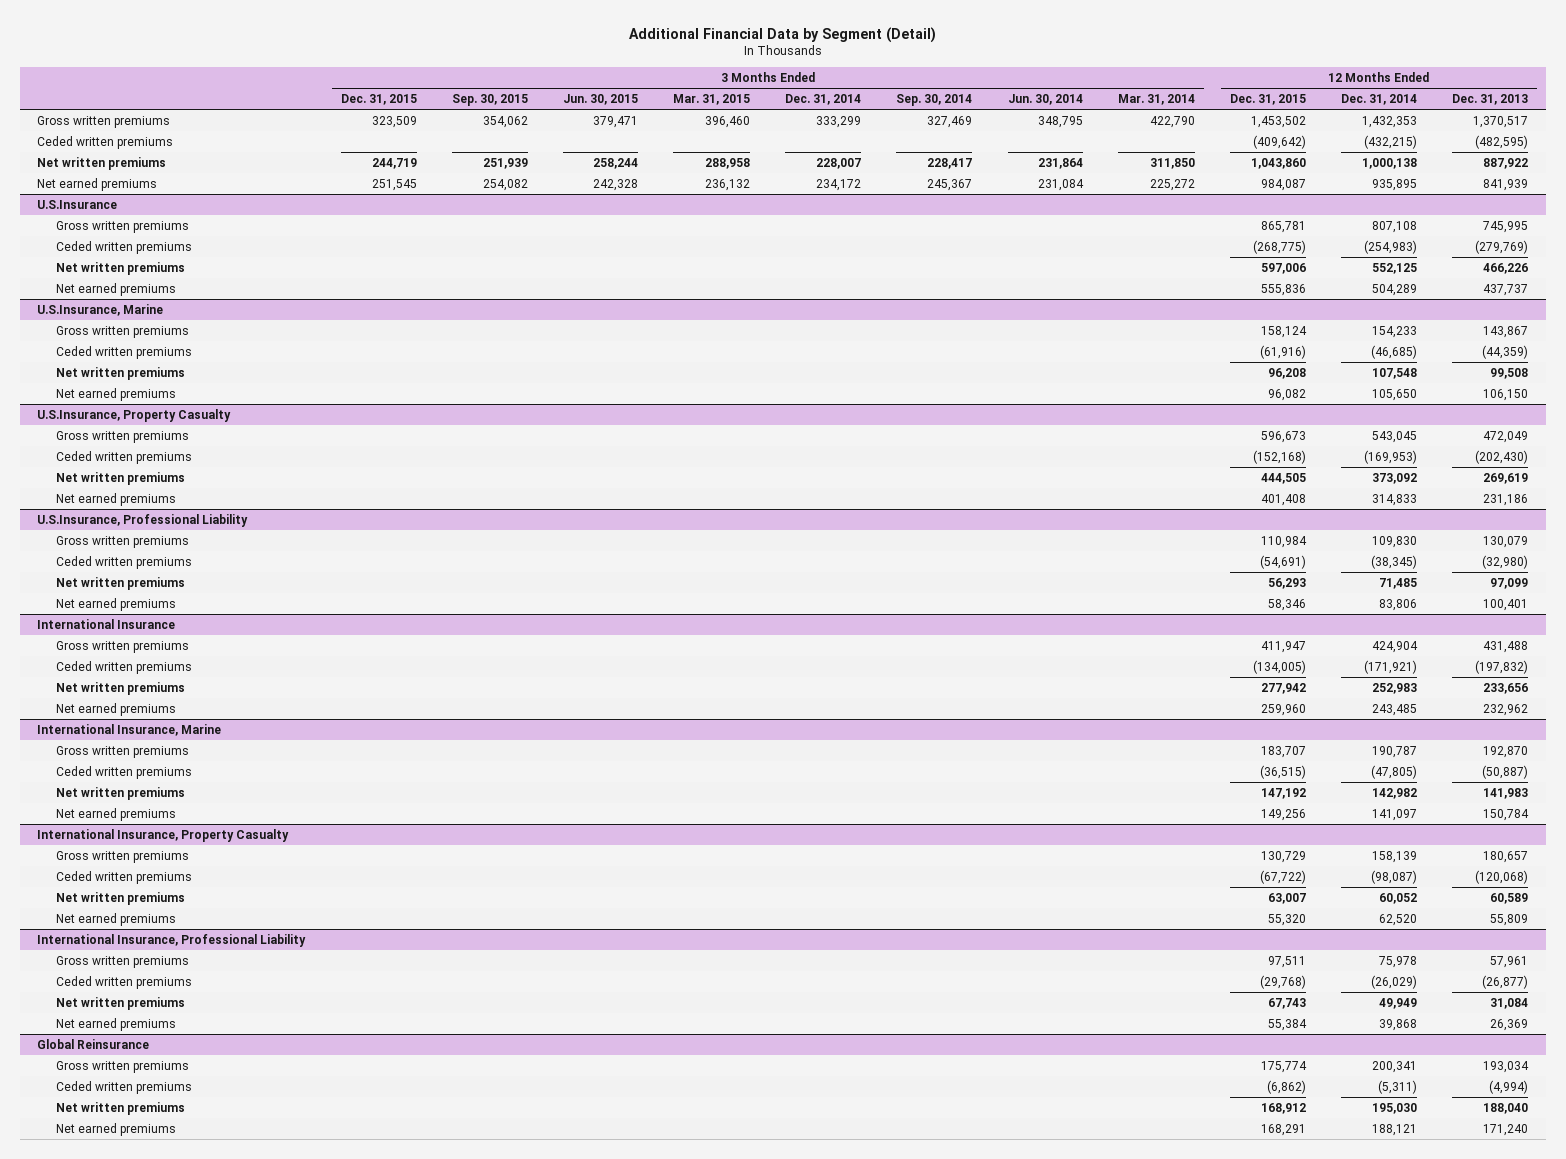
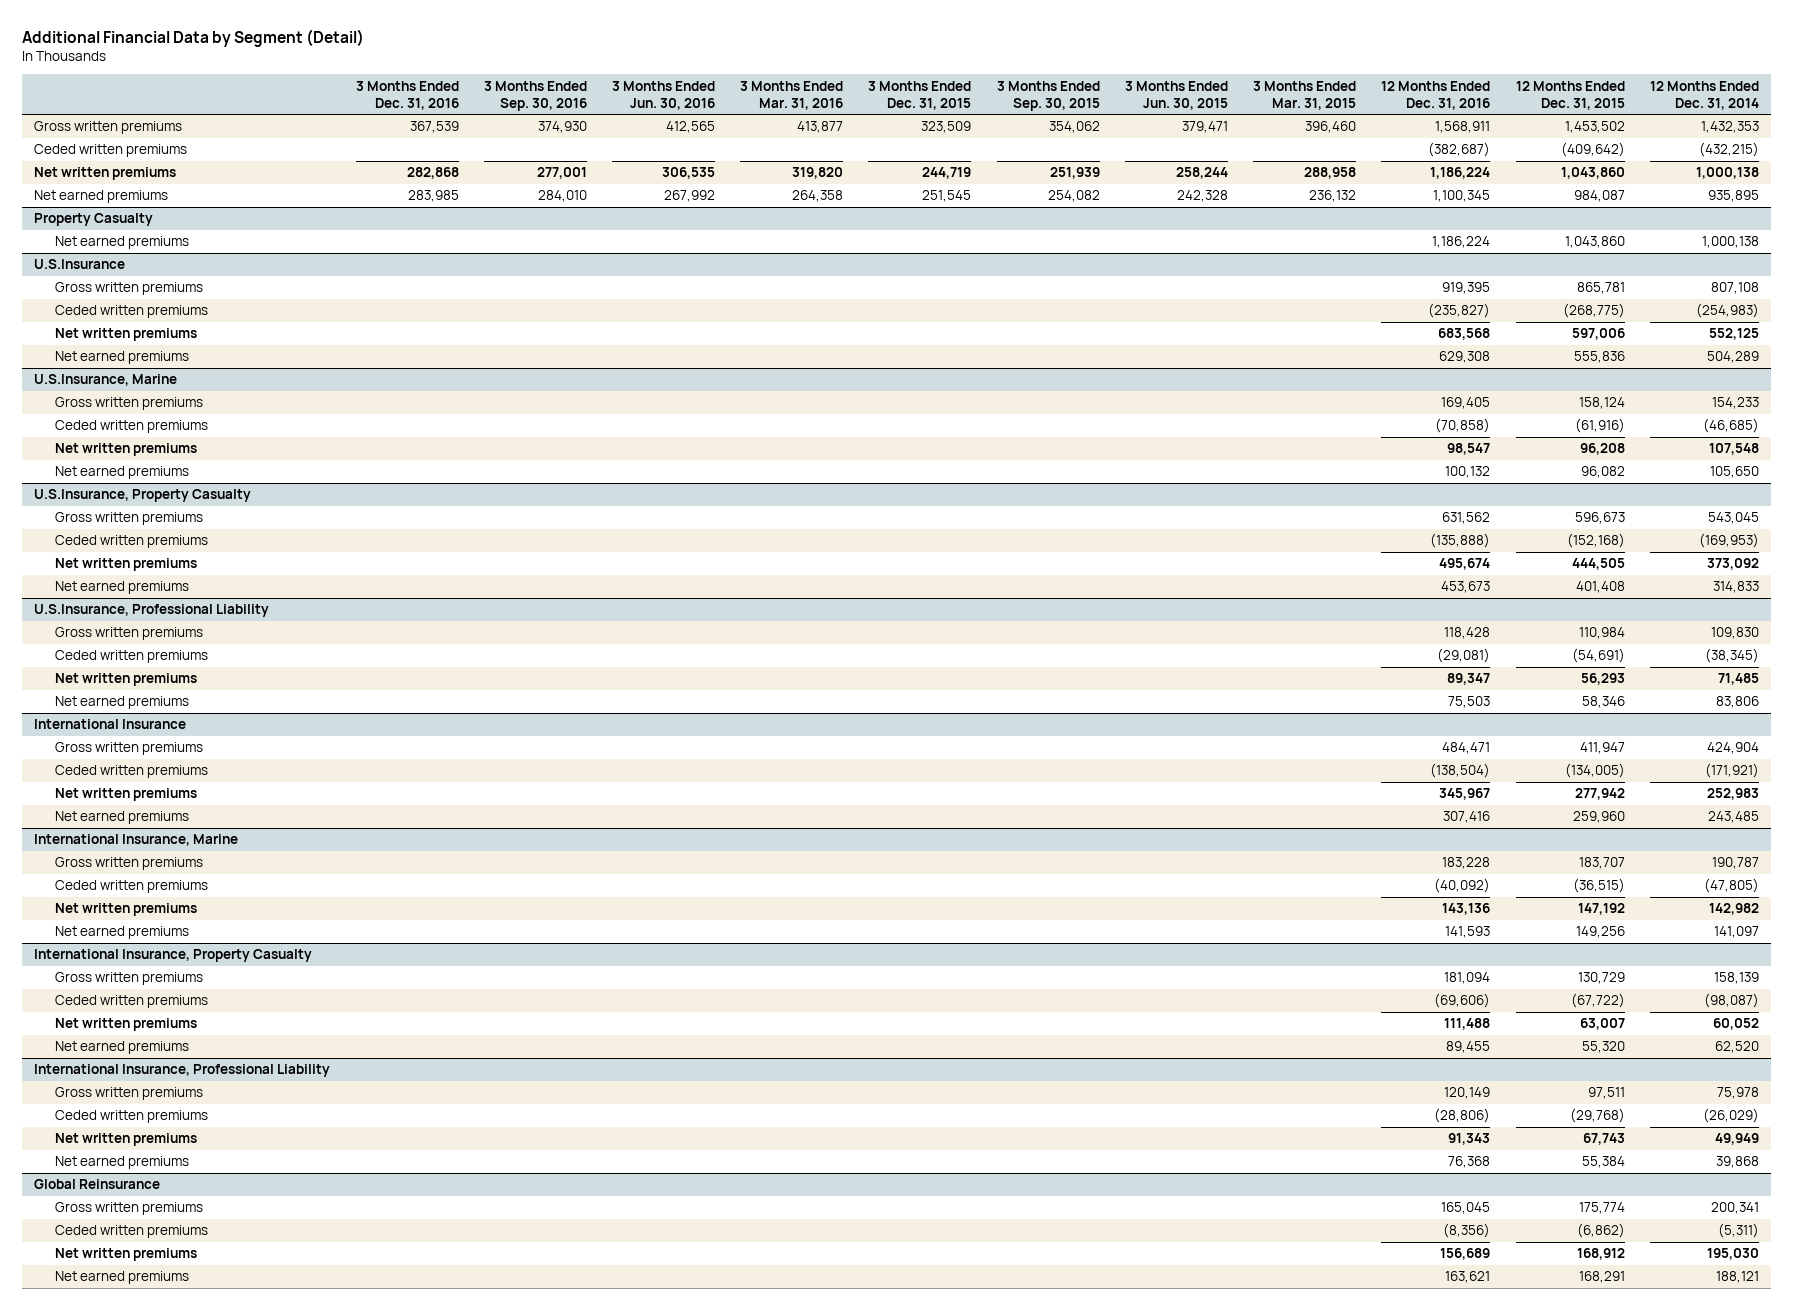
[785,94,862,106] Dec. 31, 2014 -> none
[896,94,973,107] Sep. 30, 2014 -> none
[1007,94,1083,106] Jun. 30, 2014 -> none
[1117,94,1195,106] Mar. 31, 2014 -> none
[1452,94,1529,106] Dec. 31, 2013 -> none
none -> [355,80,459,110] 3 Months Ended Dec. 31, 2016
none -> [483,80,587,111] 3 Months Ended Sep. 30, 2016
none -> [612,80,716,110] 3 Months Ended Jun. 30, 2016
none -> [740,80,844,110] 3 Months Ended Mar. 31, 2016
none -> [1381,80,1491,110] 12 Months Ended Dec. 31, 2016
none -> [34,213,154,227] Property Casualty
none -> [55,236,190,250] Net earned premiums

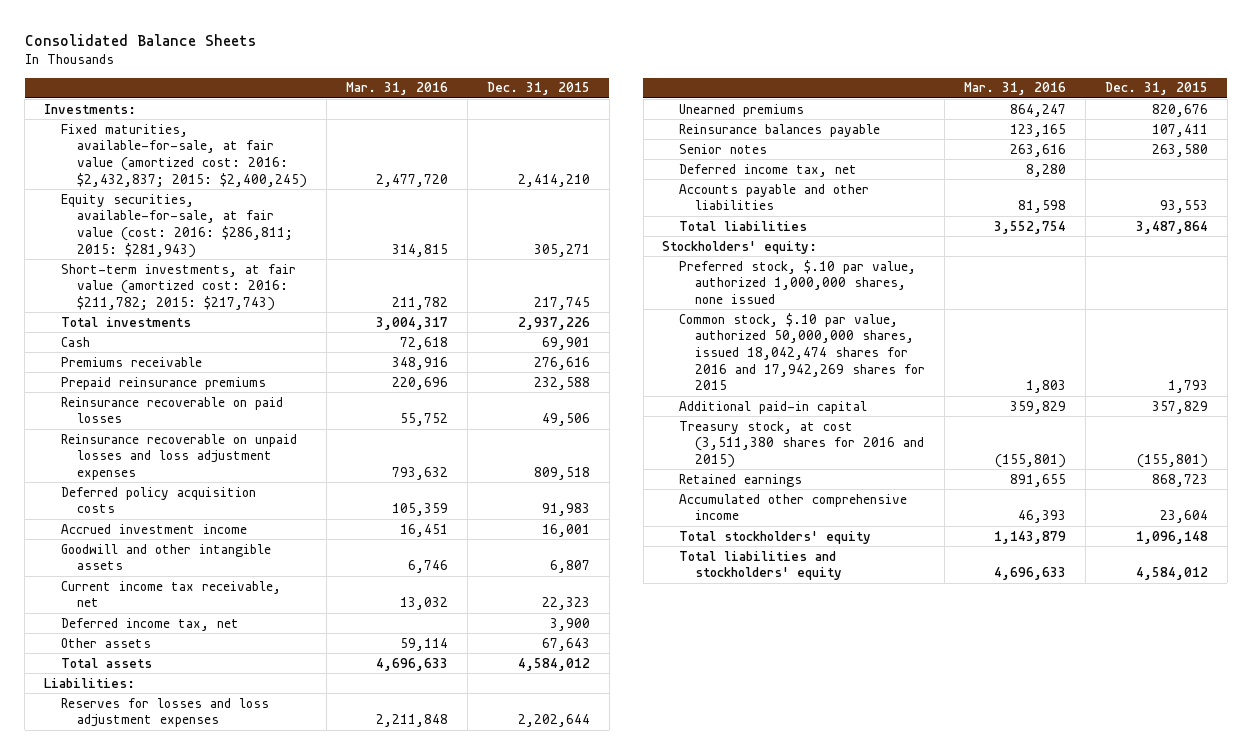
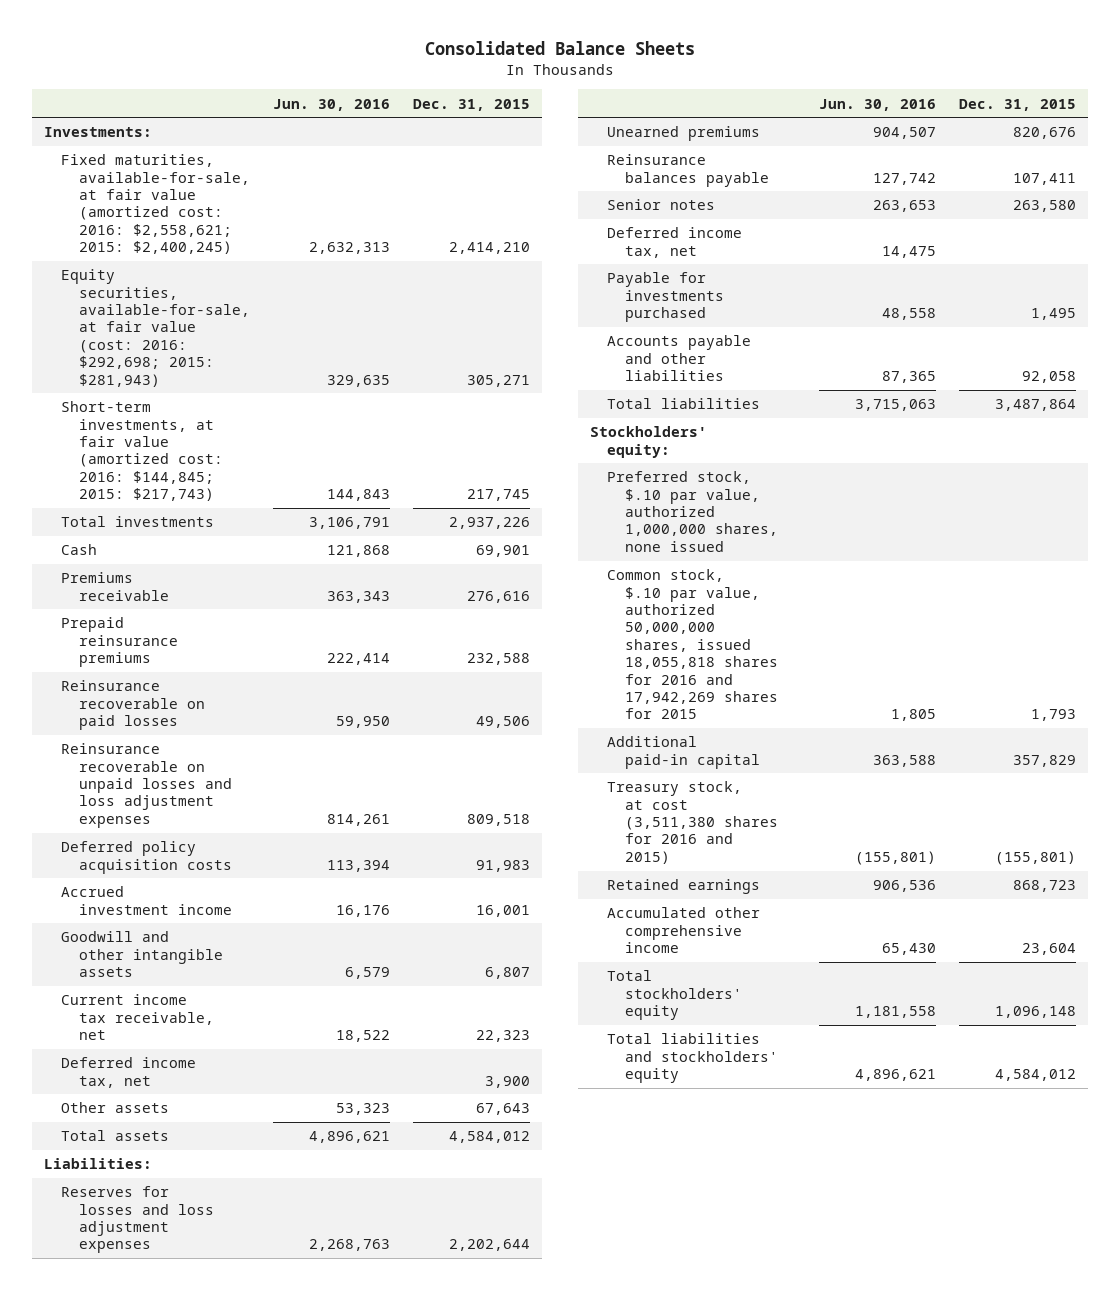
[345,82,448,96] Mar. 31, 2016 -> none
none -> [272,98,390,111] Jun. 30, 2016
[60,123,308,188] Fixed maturities, available-for-sale, at fair value (amortized cost: 2016: $2,432,837; 2015: $2,400,245) -> [61,154,250,255] Fixed maturities, available-for-sale, at fair value (amortized cost: 2016: $2,558,621; 2015: $2,400,245)
[60,193,294,258] Equity securities, available-for-sale, at fair value (cost: 2016: $286,811; 2015: $281,943) -> [61,269,250,387] Equity securities, available-for-sale, at fair value (cost: 2016: $292,698; 2015: $281,943)
[60,263,296,312] Short-term investments, at fair value (amortized cost: 2016: $211,782; 2015: $217,743) -> [61,401,223,502] Short-term investments, at fair value (amortized cost: 2016: $144,845; 2015: $217,743)
none -> [607,272,724,323] Payable for investments purchased
[1159,200,1208,214] 93,553 -> [1021,371,1076,384] 92,058
[678,312,926,391] Common stock, $.10 par value, authorized 50,000,000 shares, issued 18,042,474 shares for 2016 and 17,942,269 shares for 2015 -> [607,569,778,720] Common stock, $.10 par value, authorized 50,000,000 shares, issued 18,055,818 shares for 2016 and 17,942,269 shares for 2015

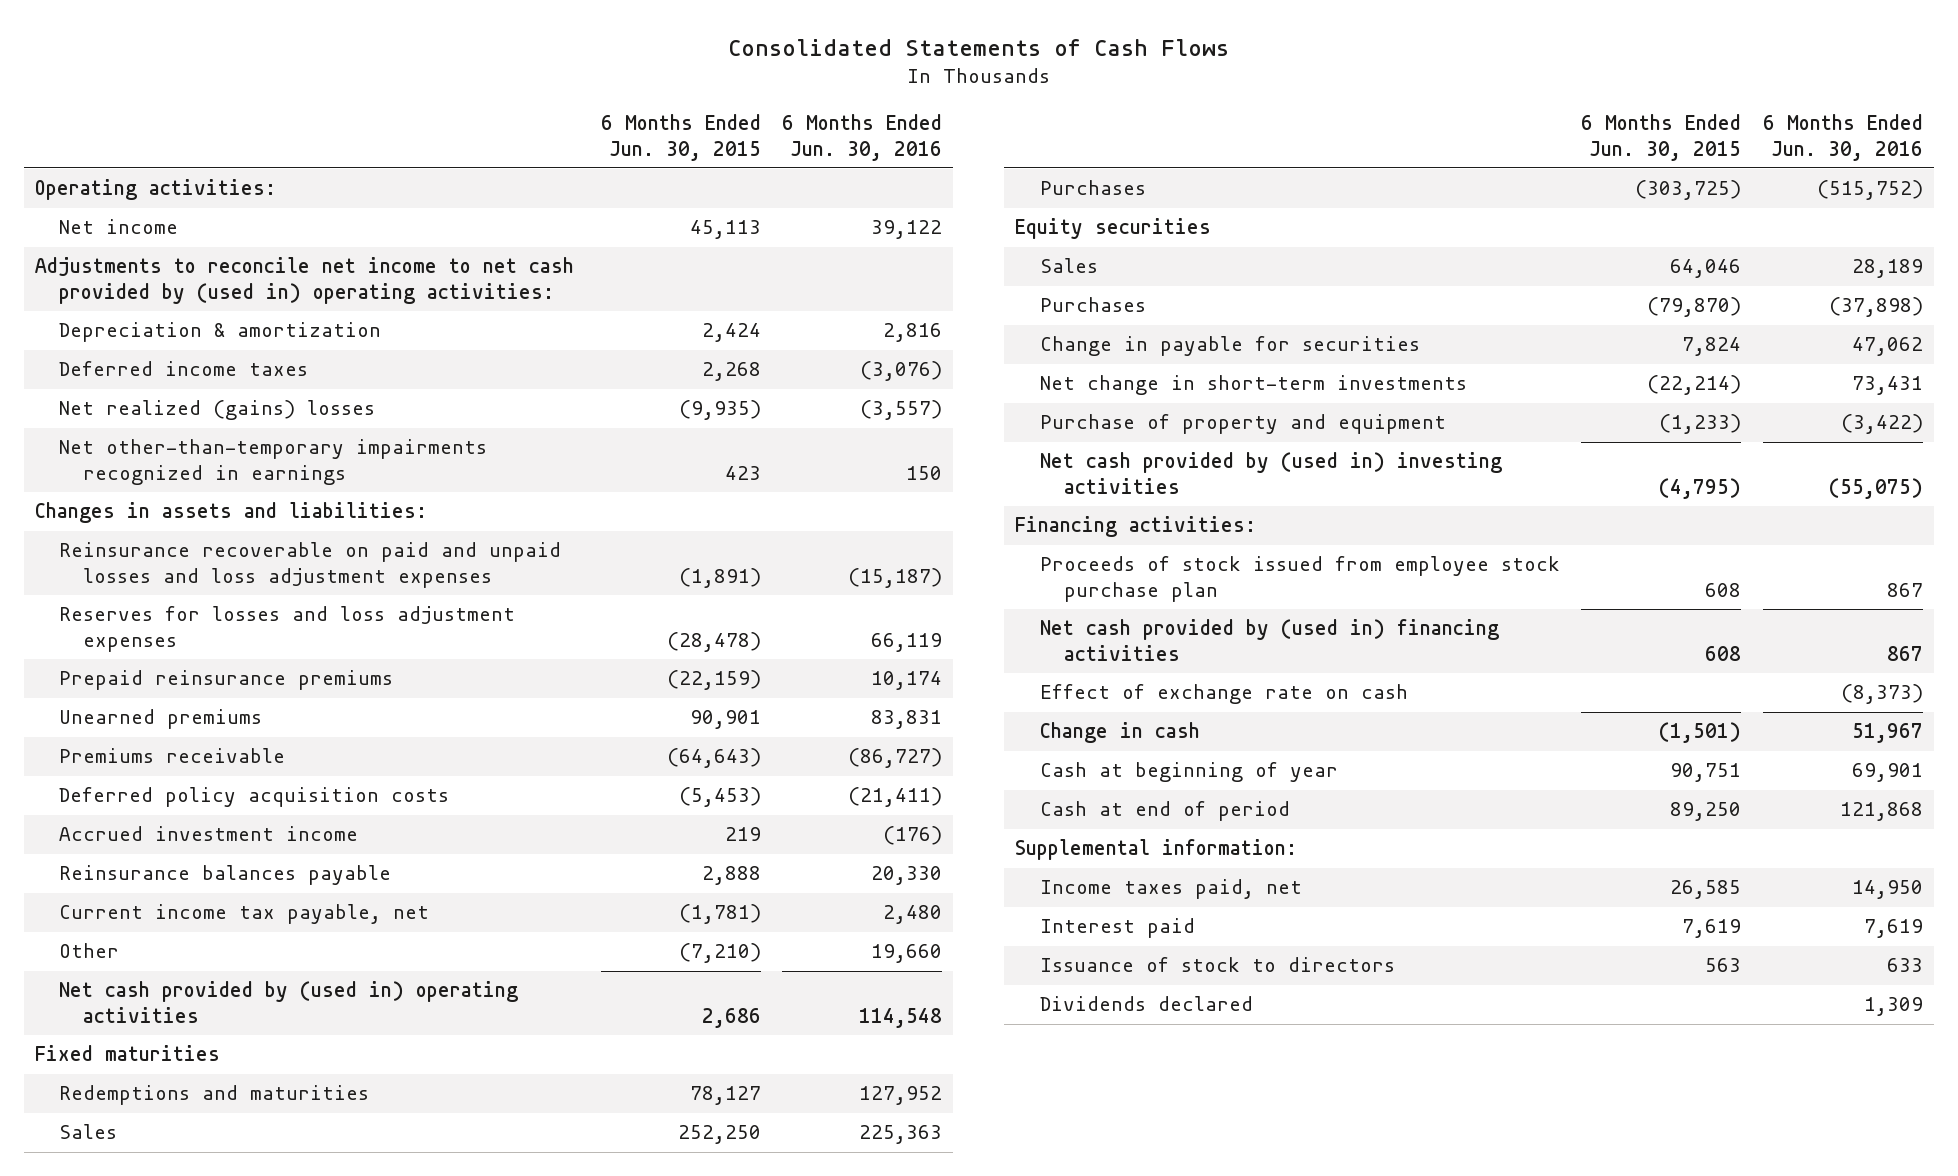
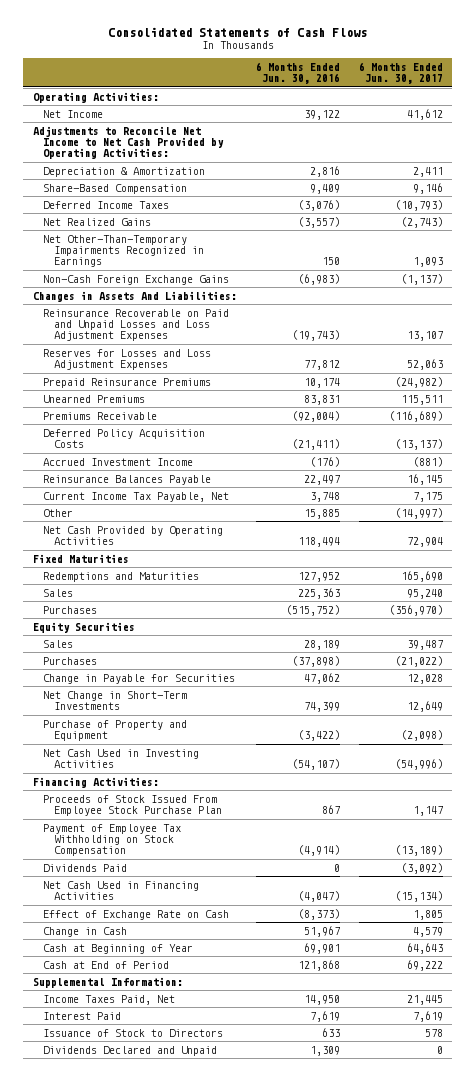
[600,114,761,161] 6 Months Ended Jun. 30, 2015 -> none
none -> [358,61,443,85] 6 Months Ended Jun. 30, 2017
[34,179,276,201] Operating activities: -> [32,91,159,103] Operating Activities:
[58,219,178,235] Net income -> [43,109,104,118] Net Income
[34,257,574,304] Adjustments to reconcile net income to net cash provided by (used in) operating activities: -> [32,125,225,160] Adjustments to Reconcile Net Income to Net Cash Provided by Operating Activities:
[58,322,381,343] Depreciation & amortization -> [43,166,206,177] Depreciation & Amortization
none -> [43,183,188,194] Share-Based Compensation
[58,361,308,377] Deferred income taxes -> [43,200,170,209] Deferred Income Taxes
[58,400,375,421] Net realized (gains) losses -> [43,217,152,226] Net Realized Gains
[58,439,487,485] Net other-than-temporary impairments recognized in earnings -> [43,234,205,268] Net Other-Than-Temporary Impairments Recognized in Earnings
none -> [43,274,230,285] Non-Cash Foreign Exchange Gains
[34,502,427,524] Changes in assets and liabilities: -> [32,290,237,302] Changes in Assets And Liabilities:
[58,542,561,588] Reinsurance recoverable on paid and unpaid losses and loss adjustment expenses -> [43,308,230,342] Reinsurance Recoverable on Paid and Unpaid Losses and Loss Adjustment Expenses
[848,567,943,588] (15,187) -> [291,330,340,342] (19,743)
[58,606,515,652] Reserves for losses and loss adjustment expenses -> [43,348,212,371] Reserves for Losses and Loss Adjustment Expenses
[871,632,943,652] 66,119 -> [303,360,340,371] 77,812
[58,670,393,691] Prepaid reinsurance premiums -> [43,377,212,388] Prepaid Reinsurance Premiums
[58,709,262,730] Unearned premiums -> [43,394,146,403] Unearned Premiums
[58,748,285,764] Premiums receivable -> [43,411,158,420] Premiums Receivable
[848,748,943,769] (86,727) -> [291,410,340,422] (92,004)
[58,787,449,808] Deferred policy acquisition costs -> [43,428,206,449] Deferred Policy Acquisition Costs
[58,826,358,842] Accrued investment income -> [43,457,194,466] Accrued Investment Income
[58,865,391,886] Reinsurance balances payable -> [43,474,212,485] Reinsurance Balances Payable
[871,866,943,886] 20,330 -> [303,474,340,485] 22,497
[58,904,429,925] Current income tax payable, net -> [43,491,230,502] Current Income Tax Payable, Net
[883,905,943,925] 2,480 -> [309,491,340,502] 3,748
[871,944,943,964] 19,660 -> [303,508,340,519] 15,885
[58,981,518,1023] Net cash provided by (used in) operating activities -> [43,525,224,546] Net Cash Provided by Operating Activities
[859,1007,943,1028] 114,548 -> [297,537,340,548] 118,494
[34,1045,220,1062] Fixed maturities -> [32,553,129,563] Fixed Maturities
[58,1085,369,1106] Redemptions and maturities -> [43,571,200,582] Redemptions and Maturities
[1015,218,1212,240] Equity securities -> [32,621,135,633] Equity Securities
[1039,336,1420,357] Change in payable for securities -> [43,673,236,684] Change in Payable for Securities
[1039,375,1467,396] Net change in short-term investments -> [43,690,188,711] Net Change in Short-Term Investments
[1851,376,1923,396] 73,431 -> [303,702,340,713] 74,399
[1039,414,1446,435] Purchase of property and equipment -> [43,719,188,742] Purchase of Property and Equipment
[1039,452,1502,494] Net cash provided by (used in) investing activities -> [43,748,200,769] Net Cash Used in Investing Activities
[1828,477,1923,499] (55,075) -> [291,759,340,771] (54,107)
[1015,516,1257,538] Financing activities: -> [32,776,159,788] Financing Activities:
[1039,556,1560,602] Proceeds of stock issued from employee stock purchase plan -> [43,794,223,817] Proceeds of Stock Issued From Employee Stock Purchase Plan
none -> [43,823,182,857] Payment of Employee Tax Withholding on Stock Compensation
none -> [43,863,128,872] Dividends Paid
[1039,619,1499,661] Net cash provided by (used in) financing activities -> [43,880,200,901] Net Cash Used in Financing Activities
[1886,645,1923,661] 867 -> [297,891,340,903] (4,047)
[1039,684,1408,705] Effect of exchange rate on cash -> [43,909,230,920] Effect of Exchange Rate on Cash
[1039,722,1200,744] Change in cash -> [43,926,128,937] Change in Cash
[1039,762,1338,783] Cash at beginning of year -> [43,943,194,954] Cash at Beginning of Year
[1039,801,1290,822] Cash at end of period -> [43,960,170,969] Cash at End of Period
[1015,839,1298,861] Supplemental information: -> [32,976,183,988] Supplemental Information:
[1039,879,1302,900] Income taxes paid, net -> [43,994,176,1005] Income Taxes Paid, Net
[1039,918,1195,939] Interest paid -> [43,1011,122,1020] Interest Paid
[1039,957,1395,973] Issuance of stock to directors -> [43,1028,224,1037] Issuance of Stock to Directors
[1039,996,1253,1012] Dividends declared -> [43,1045,218,1056] Dividends Declared and Unpaid

